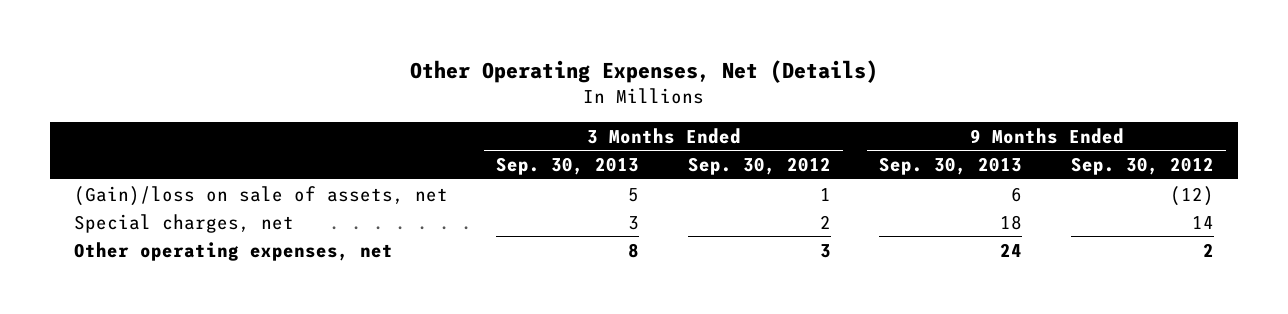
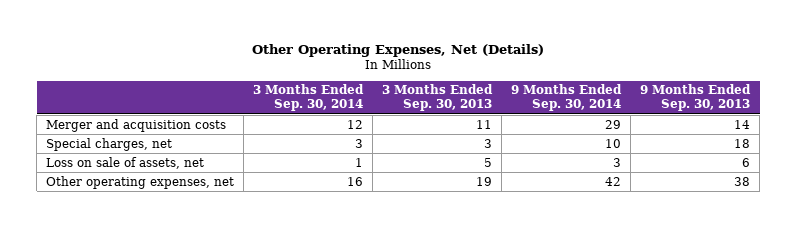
[687,157,831,176] Sep. 30, 2012 -> none
[1070,157,1214,176] Sep. 30, 2012 -> none
none -> [253,84,365,112] 3 Months Ended Sep. 30, 2014
none -> [511,84,623,112] 9 Months Ended Sep. 30, 2014
[73,185,448,206] (Gain)/loss on sale of assets, net -> none
none -> [46,118,227,132] Merger and acquisition costs
none -> [46,156,205,169] Loss on sale of assets, net
[628,242,640,258] 8 -> [476,176,493,186] 19
[1000,242,1023,257] 24 -> [734,176,751,186] 38

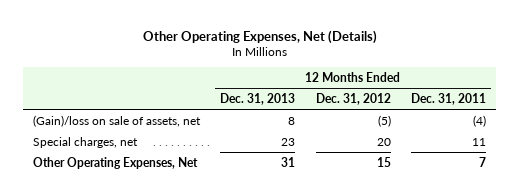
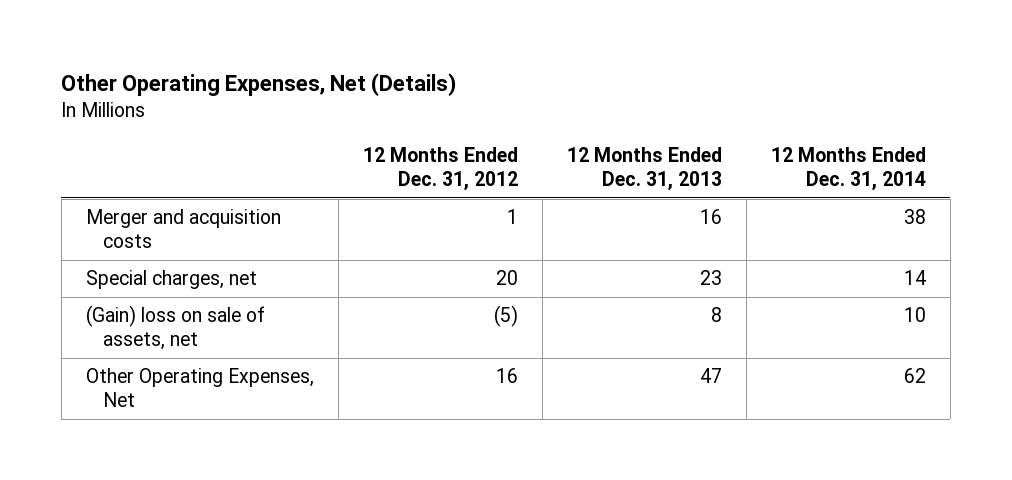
[411,93,487,106] Dec. 31, 2011 -> none
none -> [770,146,926,192] 12 Months Ended Dec. 31, 2014
[32,114,201,127] (Gain)/loss on sale of assets, net -> none
none -> [85,209,281,249] Merger and acquisition costs
none -> [85,305,265,351] (Gain) loss on sale of assets, net
[281,156,296,167] 31 -> [699,368,722,384] 47
[376,156,391,167] 15 -> [495,368,518,384] 16

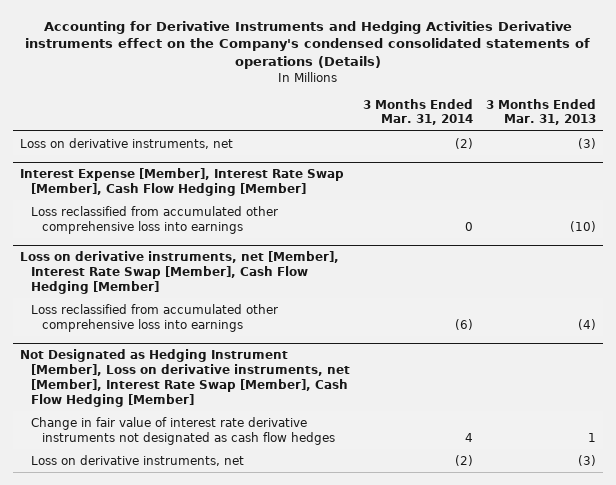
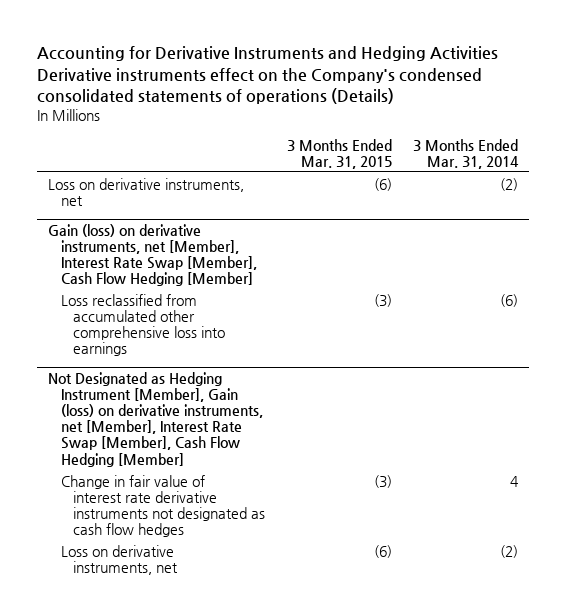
[486,98,597,126] 3 Months Ended Mar. 31, 2013 -> none
none -> [286,138,392,169] 3 Months Ended Mar. 31, 2015
[19,168,344,196] Interest Expense [Member], Interest Rate Swap [Member], Cash Flow Hedging [Member] -> none
[30,205,278,234] Loss reclassified from accumulated other comprehensive loss into earnings -> none
[19,251,339,294] Loss on derivative instruments, net [Member], Interest Rate Swap [Member], Cash Flow Hedging [Member] -> [47,223,257,287] Gain (loss) on derivative instruments, net [Member], Interest Rate Swap [Member], Cash Flow Hedging [Member]
[19,349,350,407] Not Designated as Hedging Instrument [Member], Loss on derivative instruments, net [Member], Interest Rate Swap [Member], Cash Flow Hedging [Member] -> [47,371,263,467] Not Designated as Hedging Instrument [Member], Gain (loss) on derivative instruments, net [Member], Interest Rate Swap [Member], Cash Flow Hedging [Member]

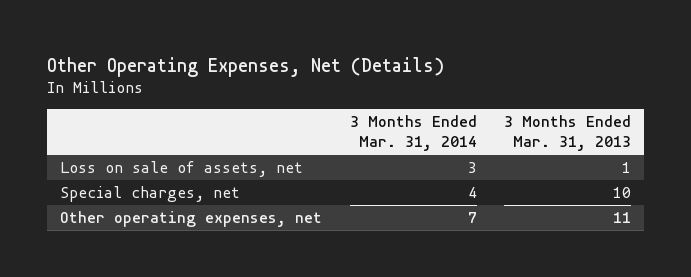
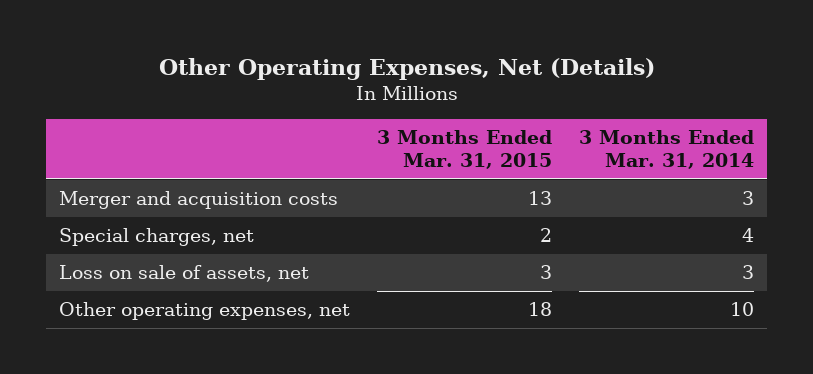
[503,114,631,152] 3 Months Ended Mar. 31, 2013 -> none
none -> [377,129,553,170] 3 Months Ended Mar. 31, 2015
none -> [59,191,339,210] Merger and acquisition costs
[60,160,304,177] Loss on sale of assets, net -> [59,265,310,283] Loss on sale of assets, net
[467,211,477,223] 7 -> [729,302,754,317] 10

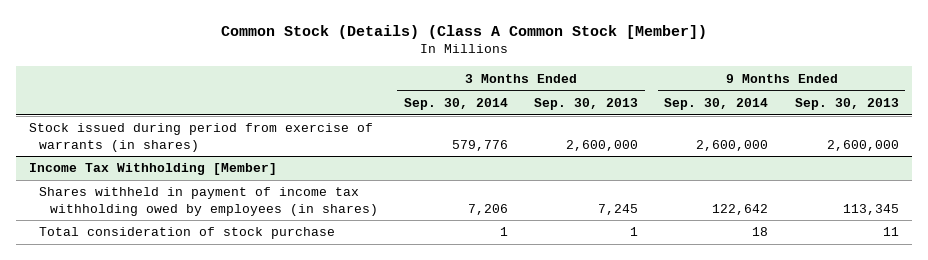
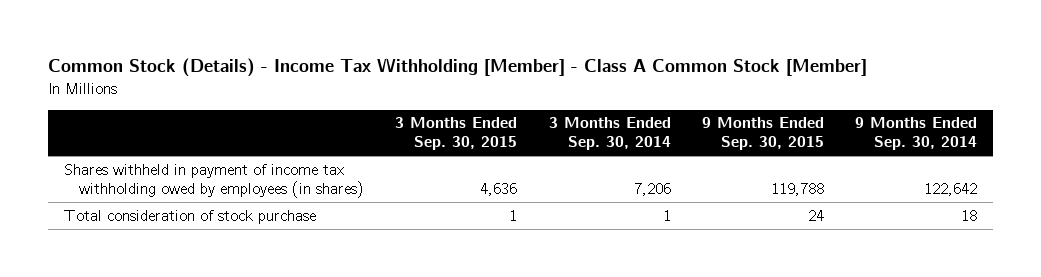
[220,24,707,39] Common Stock (Details) (Class A Common Stock [Member]) -> [47,57,867,78] Common Stock (Details) - Income Tax Withholding [Member] - Class A Common Stock [Member]
[534,97,639,110] Sep. 30, 2013 -> none
[794,97,899,110] Sep. 30, 2013 -> none
none -> [395,117,518,151] 3 Months Ended Sep. 30, 2015
none -> [701,117,824,151] 9 Months Ended Sep. 30, 2015
[28,123,373,152] Stock issued during period from exercise of warrants (in shares) -> none
[28,163,277,176] Income Tax Withholding [Member] -> none

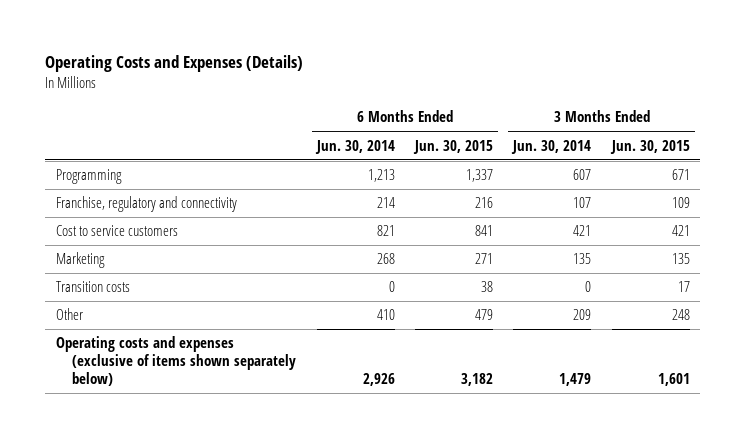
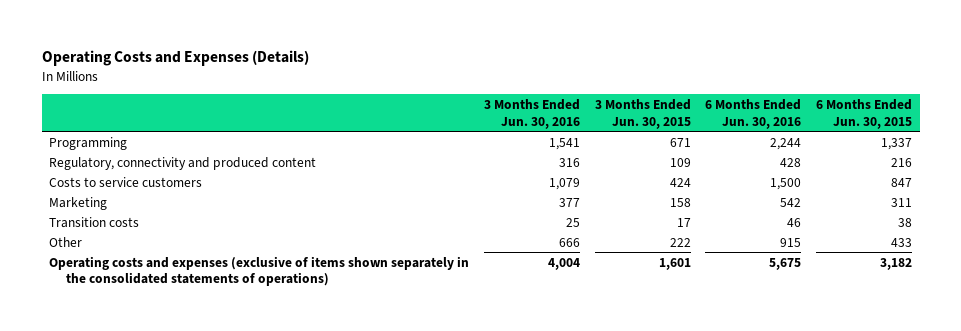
[314,139,395,154] Jun. 30, 2014 -> none
[511,139,592,154] Jun. 30, 2014 -> none
none -> [483,98,580,129] 3 Months Ended Jun. 30, 2016
none -> [705,98,802,129] 6 Months Ended Jun. 30, 2016
[55,196,237,213] Franchise, regulatory and connectivity -> [49,156,317,170] Regulatory, connectivity and produced content
[55,225,178,237] Cost to service customers -> [49,176,203,187] Costs to service customers
[474,225,493,237] 841 -> [891,177,913,187] 847
[671,225,690,237] 421 -> [669,177,691,187] 424
[474,253,493,265] 271 -> [891,197,913,207] 311
[671,253,690,265] 135 -> [669,197,691,207] 158
[474,309,493,321] 479 -> [891,237,913,247] 433
[671,309,690,321] 248 -> [669,237,691,247] 222
[55,336,297,386] Operating costs and expenses (exclusive of items shown separately below) -> [49,255,470,287] Operating costs and expenses (exclusive of items shown separately in the consolidated statements of operations)

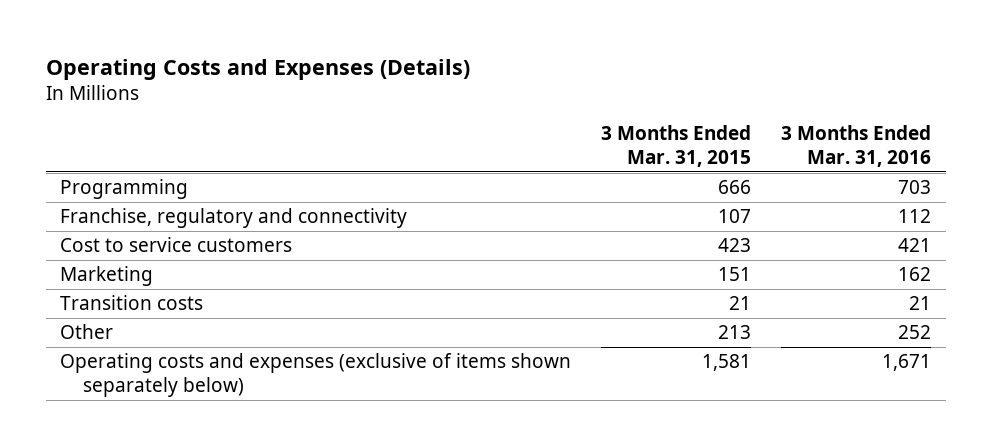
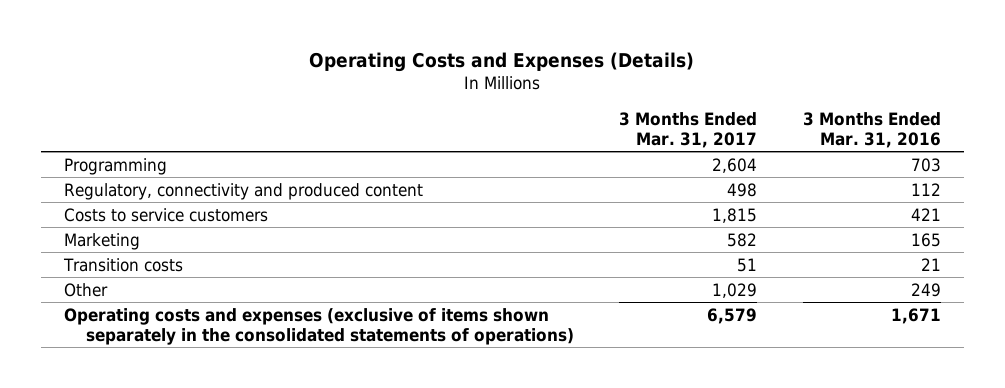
[601,125,752,167] 3 Months Ended Mar. 31, 2015 -> none
none -> [619,111,758,148] 3 Months Ended Mar. 31, 2017
[60,208,408,229] Franchise, regulatory and connectivity -> [64,182,424,200] Regulatory, connectivity and produced content
[60,237,293,253] Cost to service customers -> [64,207,269,222] Costs to service customers
[898,267,932,282] 162 -> [910,232,941,247] 165
[898,325,932,340] 252 -> [910,282,941,297] 249
[60,353,572,398] Operating costs and expenses (exclusive of items shown separately below) -> [64,307,574,345] Operating costs and expenses (exclusive of items shown separately in the consolidated statements of operations)

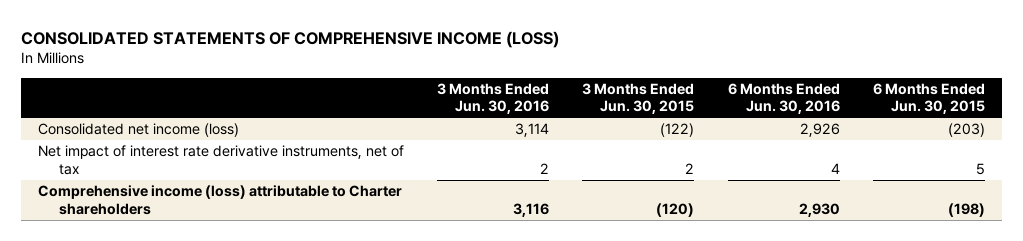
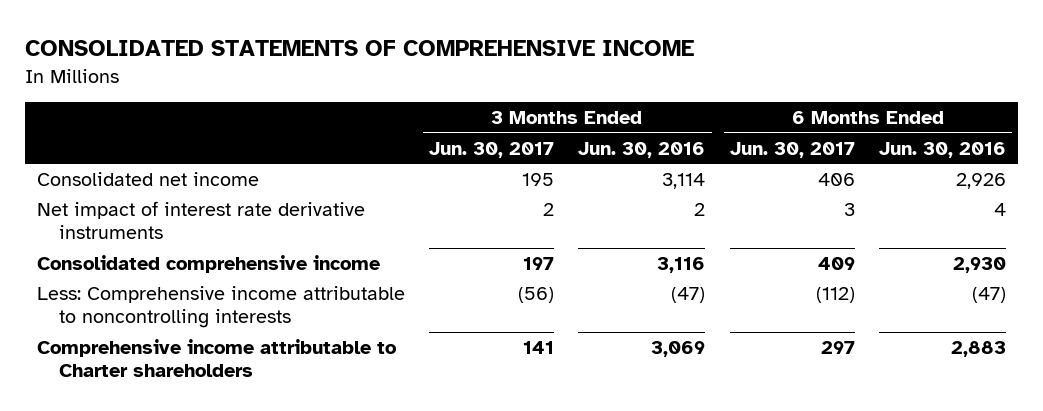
[20,30,559,48] CONSOLIDATED STATEMENTS OF COMPREHENSIVE INCOME (LOSS) -> [25,39,695,56] CONSOLIDATED STATEMENTS OF COMPREHENSIVE INCOME
[582,82,695,115] 3 Months Ended Jun. 30, 2015 -> none
[873,82,986,115] 6 Months Ended Jun. 30, 2015 -> none
none -> [429,141,555,158] Jun. 30, 2017
none -> [729,141,855,158] Jun. 30, 2017
[37,123,239,138] Consolidated net income (loss) -> [37,171,260,186] Consolidated net income
[37,145,404,175] Net impact of interest rate derivative instruments, net of tax -> [37,200,366,240] Net impact of interest rate derivative instruments
none -> [37,254,381,273] Consolidated comprehensive income
none -> [37,285,406,329] Less: Comprehensive income attributable to noncontrolling interests
[37,185,402,215] Comprehensive income (loss) attributable to Charter shareholders -> [37,338,397,378] Comprehensive income attributable to Charter shareholders
[513,202,550,217] 3,116 -> [651,340,706,357] 3,069
[798,202,840,217] 2,930 -> [950,340,1006,357] 2,883

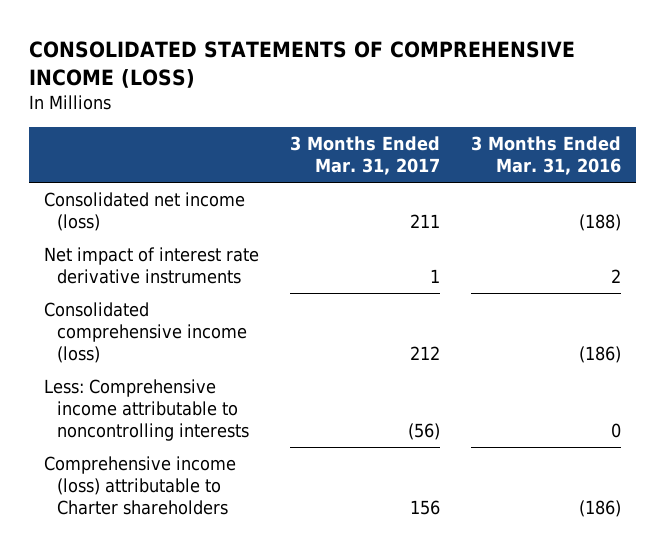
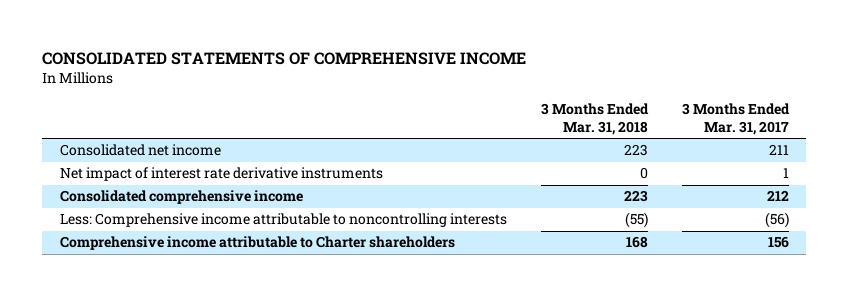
[28,40,575,88] CONSOLIDATED STATEMENTS OF COMPREHENSIVE INCOME (LOSS) -> [42,52,527,66] CONSOLIDATED STATEMENTS OF COMPREHENSIVE INCOME
[470,136,621,176] 3 Months Ended Mar. 31, 2016 -> none
none -> [540,102,649,135] 3 Months Ended Mar. 31, 2018
[43,192,245,232] Consolidated net income (loss) -> [59,144,221,157] Consolidated net income
[43,302,248,364] Consolidated comprehensive income (loss) -> [59,190,303,205] Consolidated comprehensive income
[43,456,236,516] Comprehensive income (loss) attributable to Charter shareholders -> [59,236,455,251] Comprehensive income attributable to Charter shareholders

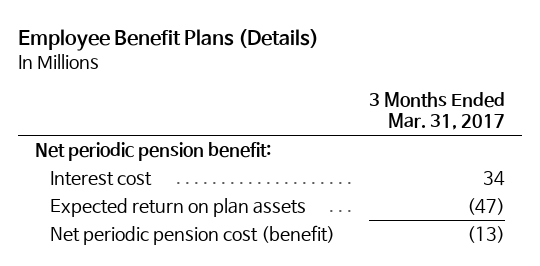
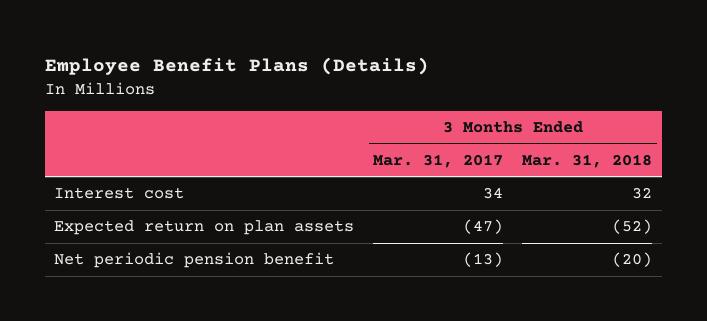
none -> [522,153,653,168] Mar. 31, 2018
[35,142,272,162] Net periodic pension benefit: -> none
[49,225,335,246] Net periodic pension cost (benefit) -> [54,252,335,269] Net periodic pension benefit

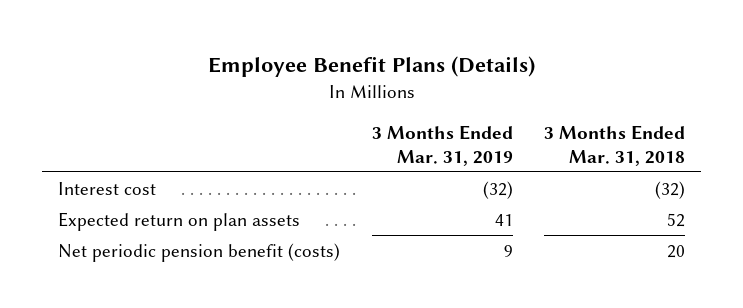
[373,153,504,168] Mar. 31, 2017 -> none
none -> [371,124,513,166] 3 Months Ended Mar. 31, 2019
[632,187,653,200] 32 -> [655,180,686,199] (32)
[612,219,653,235] (52) -> [667,212,686,227] 52
[54,252,335,269] Net periodic pension benefit -> [58,242,341,262] Net periodic pension benefit (costs)
[612,252,653,268] (20) -> [667,244,686,258] 20

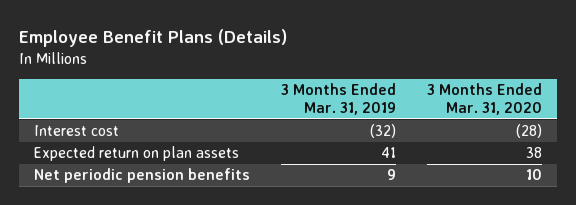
[544,124,686,166] 3 Months Ended Mar. 31, 2018 -> none
none -> [426,83,542,116] 3 Months Ended Mar. 31, 2020
[58,242,341,262] Net periodic pension benefit (costs) -> [34,168,251,184] Net periodic pension benefits

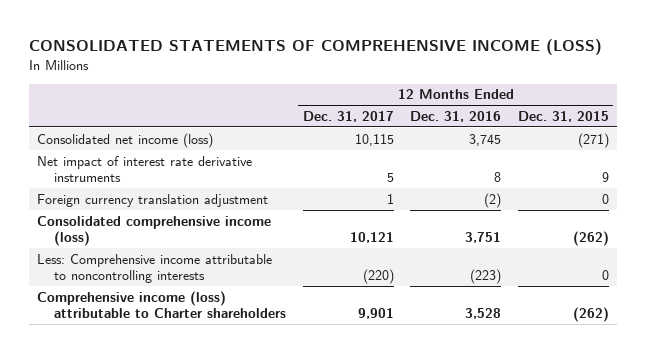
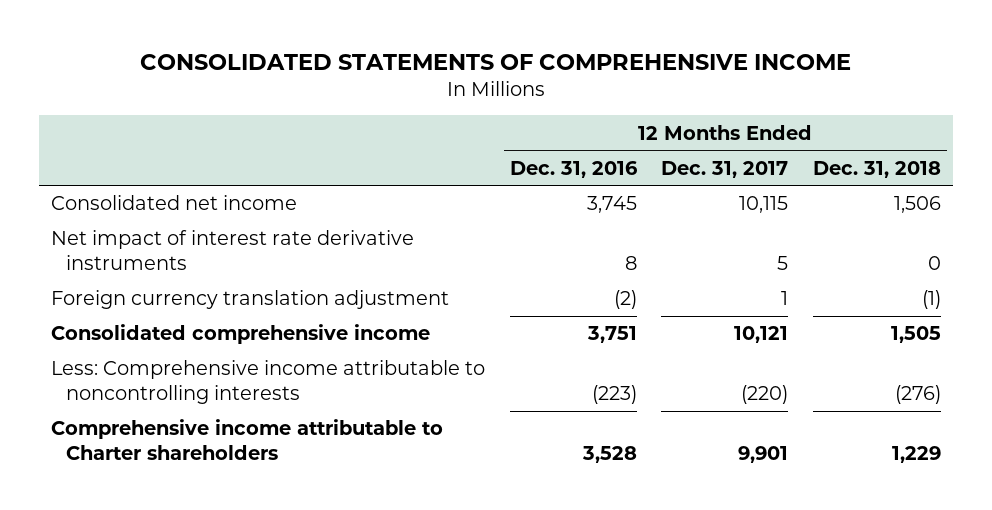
[29,38,603,55] CONSOLIDATED STATEMENTS OF COMPREHENSIVE INCOME (LOSS) -> [140,53,852,70] CONSOLIDATED STATEMENTS OF COMPREHENSIVE INCOME
[517,111,609,123] Dec. 31, 2015 -> none
none -> [812,160,941,178] Dec. 31, 2018
[37,132,214,148] Consolidated net income (loss) -> [51,195,298,211] Consolidated net income
[37,215,272,247] Consolidated comprehensive income (loss) -> [51,324,431,345] Consolidated comprehensive income
[37,290,287,319] Comprehensive income (loss) attributable to Charter shareholders -> [51,419,444,460] Comprehensive income attributable to Charter shareholders

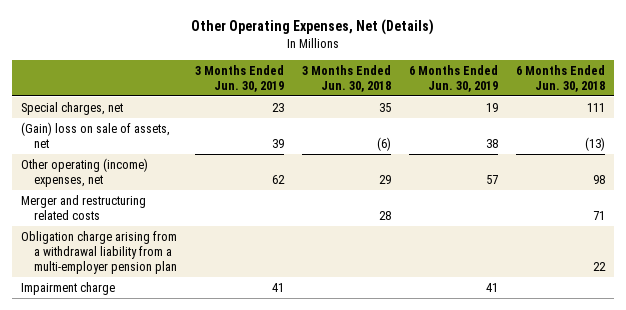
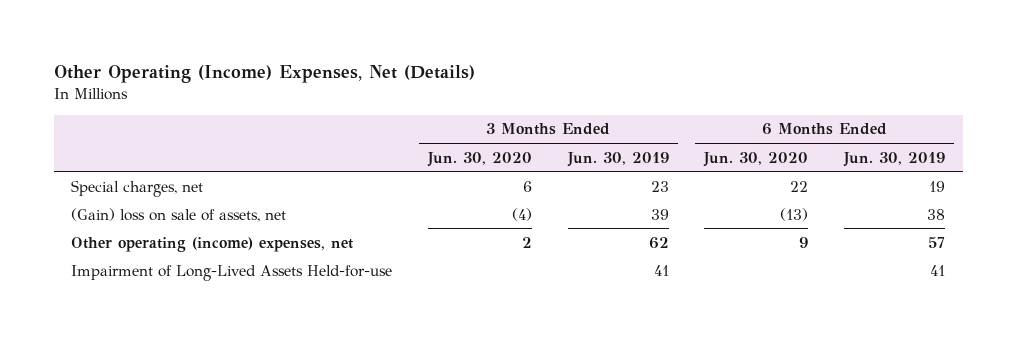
[191,19,435,36] Other Operating Expenses, Net (Details) -> [53,64,475,83] Other Operating (Income) Expenses, Net (Details)
[302,64,392,92] 3 Months Ended Jun. 30, 2018 -> none
[516,64,606,92] 6 Months Ended Jun. 30, 2018 -> none
none -> [427,151,533,167] Jun. 30, 2020
none -> [703,151,809,167] Jun. 30, 2020
[21,194,147,220] Merger and restructuring related costs -> none
[21,230,178,274] Obligation charge arising from a withdrawal liability from a multi-employer pension plan -> none
[21,281,116,295] Impairment charge -> [71,264,393,281] Impairment of Long-Lived Assets Held-for-use

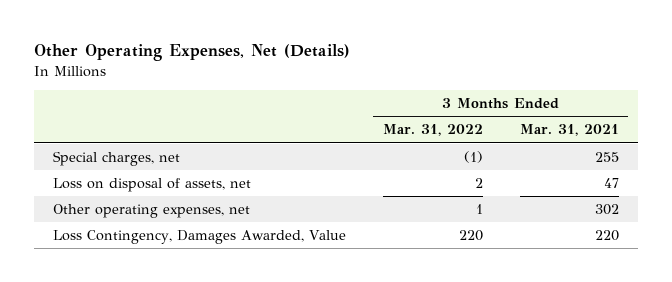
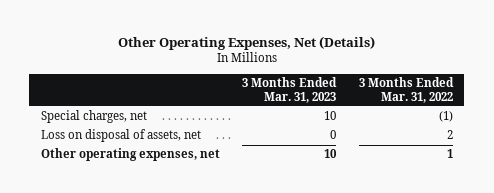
[519,124,619,137] Mar. 31, 2021 -> none
none -> [242,77,338,103] 3 Months Ended Mar. 31, 2023
[52,230,346,245] Loss Contingency, Damages Awarded, Value -> none

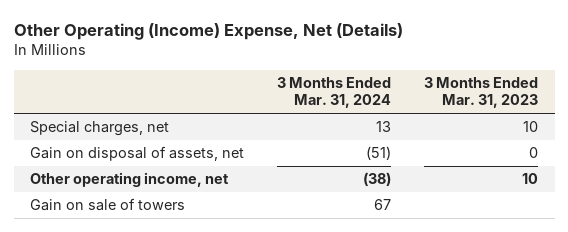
[117,35,375,50] Other Operating Expenses, Net (Details) -> [13,22,403,40] Other Operating (Income) Expense, Net (Details)
[358,77,454,103] 3 Months Ended Mar. 31, 2022 -> none
none -> [277,76,392,109] 3 Months Ended Mar. 31, 2024
[40,129,201,143] Loss on disposal of assets, net -> [30,146,245,162] Gain on disposal of assets, net
[40,148,220,162] Other operating expenses, net -> [30,172,230,188] Other operating income, net
none -> [30,198,186,212] Gain on sale of towers

